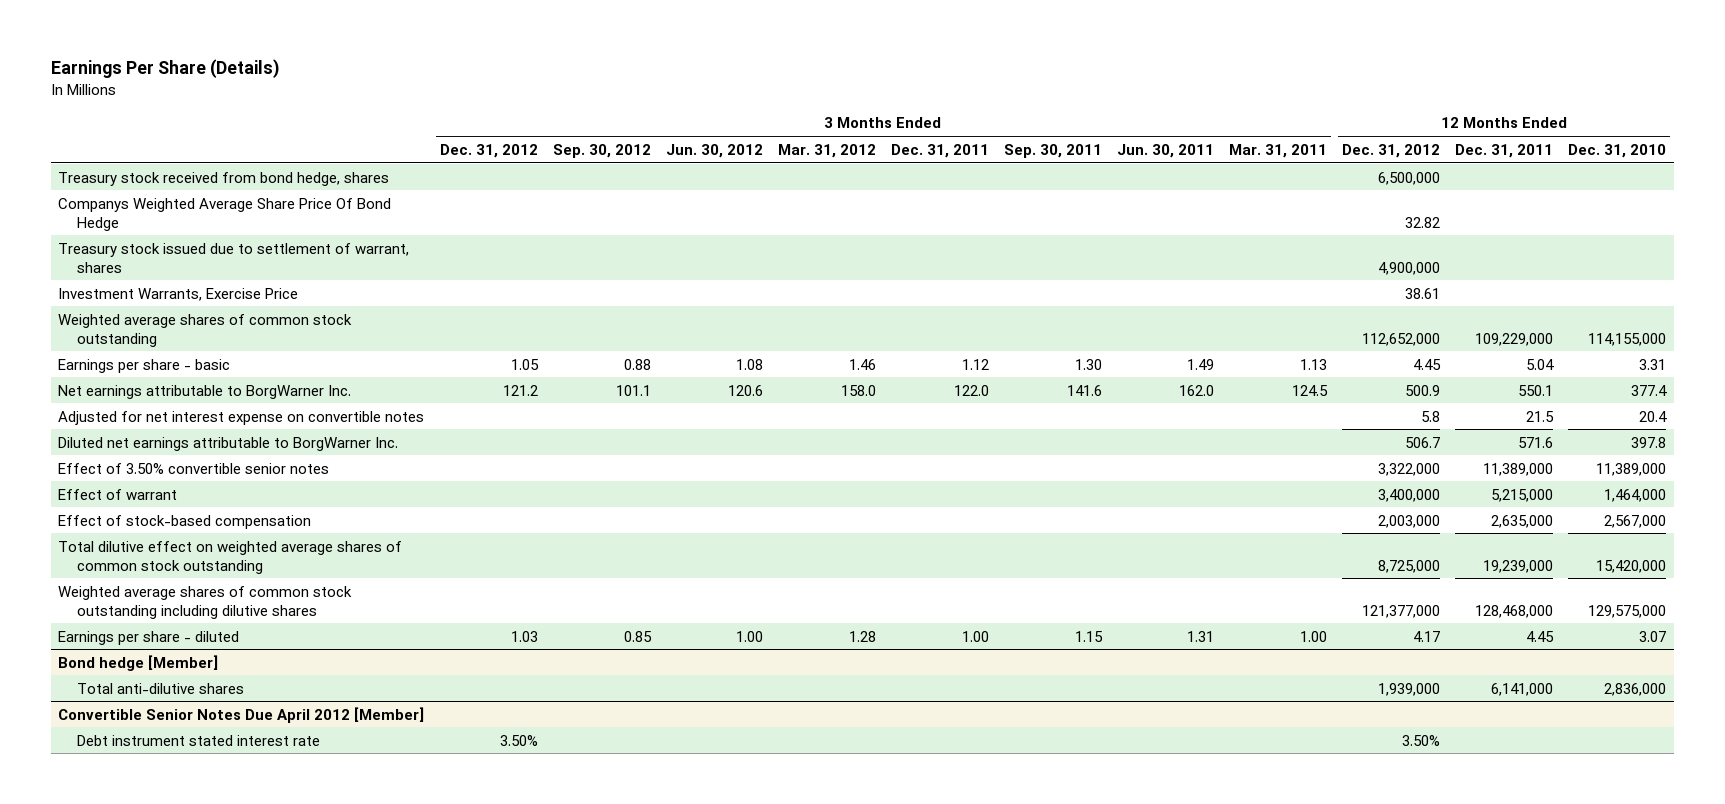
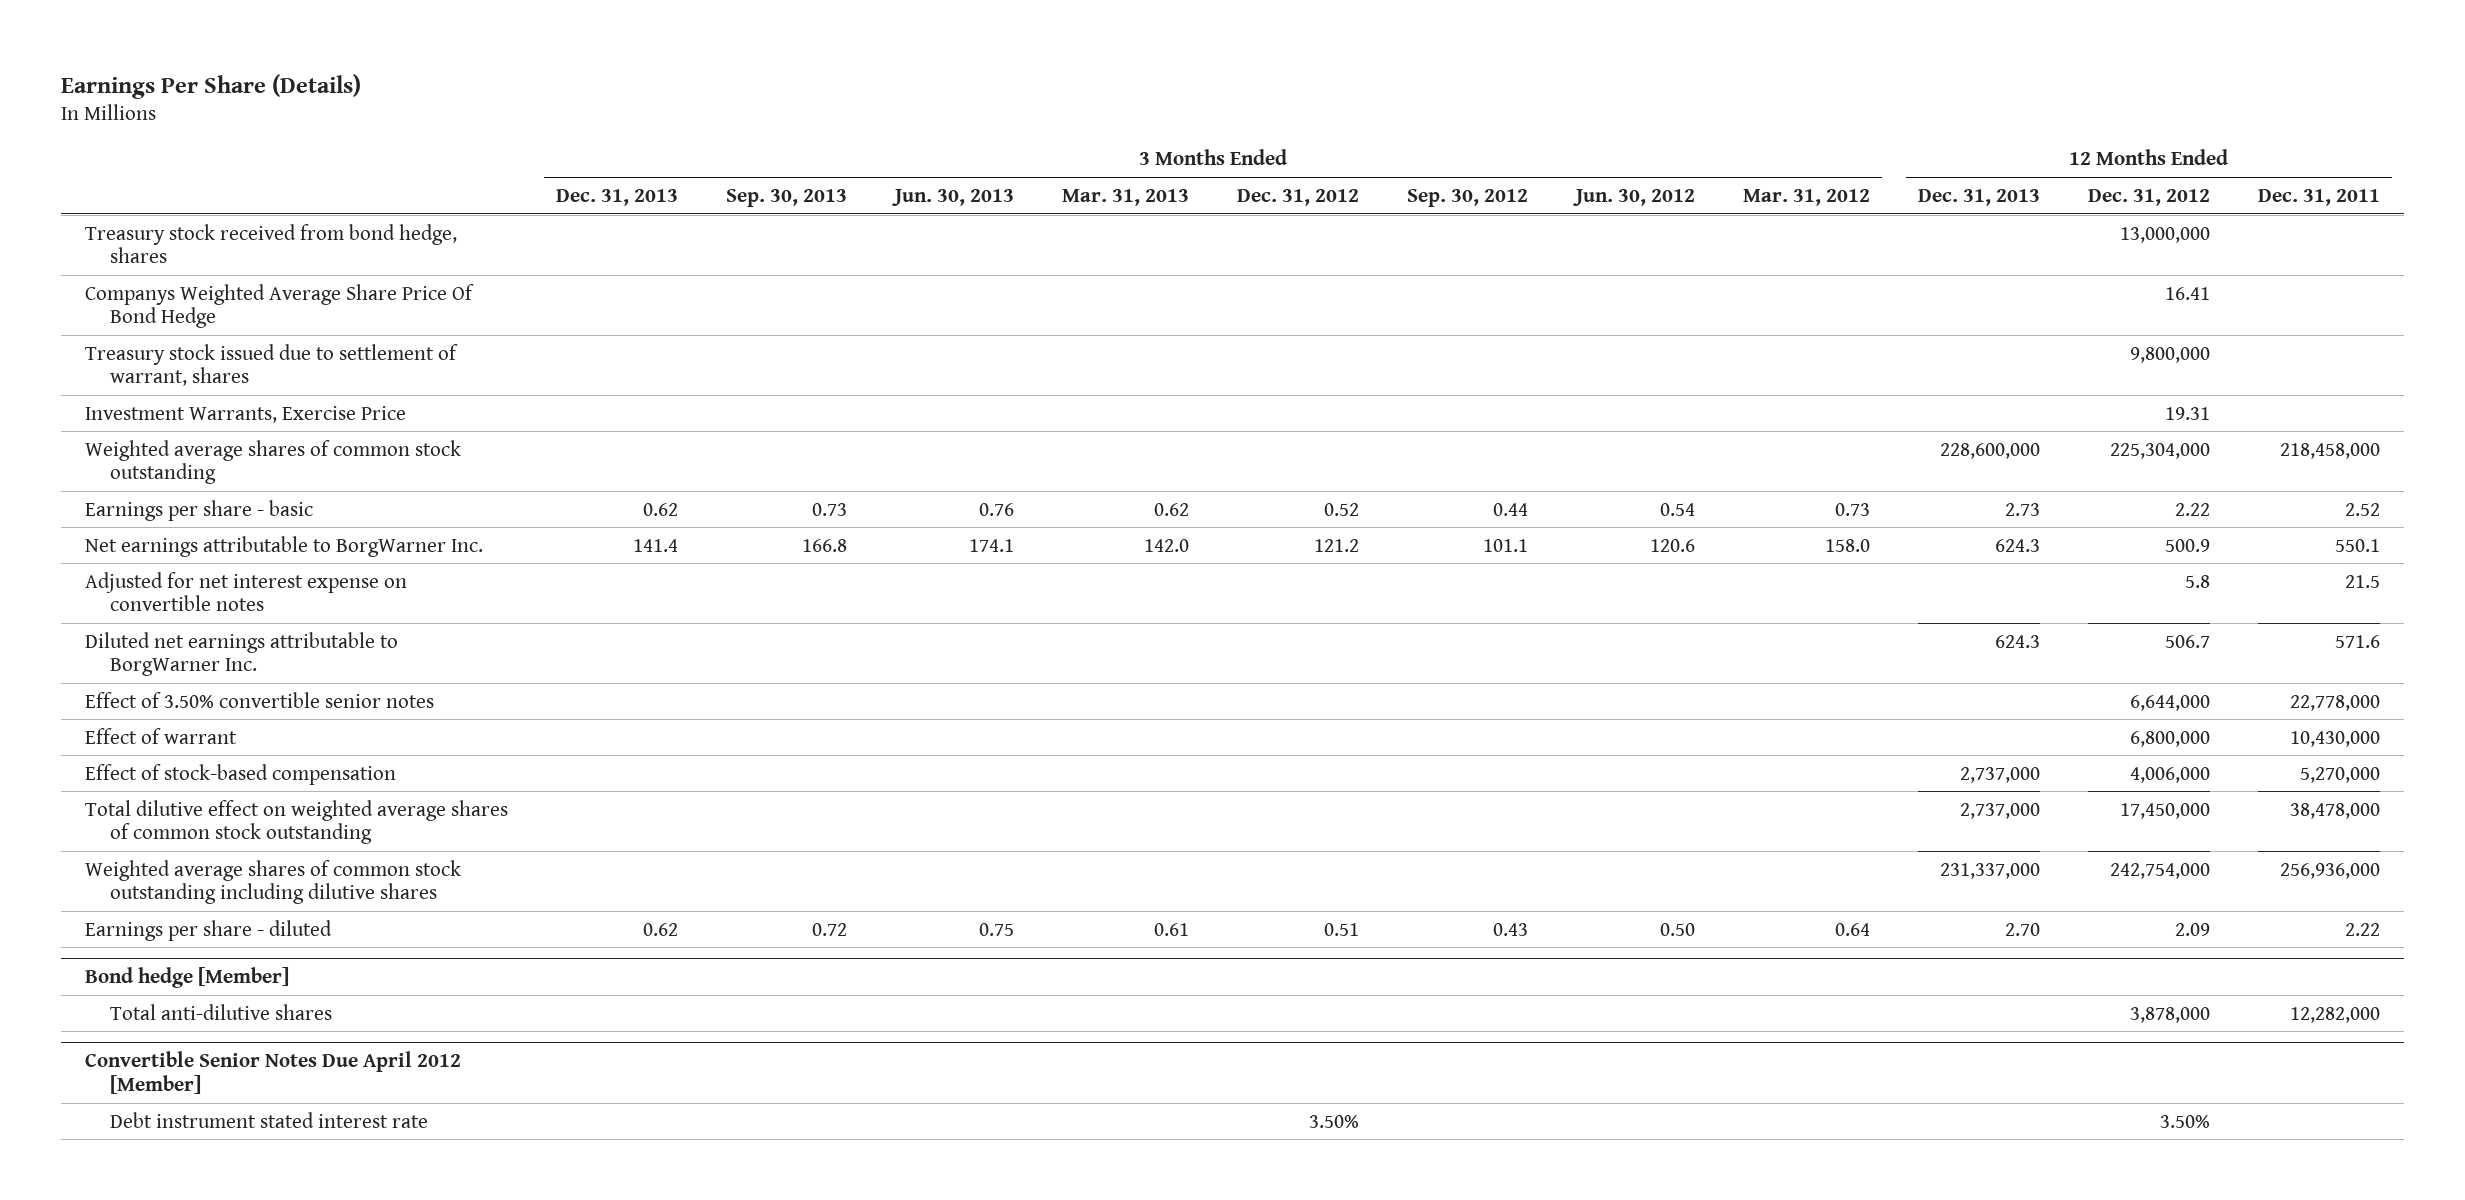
[890,143,989,158] Dec. 31, 2011 -> none
[1003,143,1102,158] Sep. 30, 2011 -> none
[1116,143,1214,158] Jun. 30, 2011 -> none
[1228,143,1327,158] Mar. 31, 2011 -> none
[1568,143,1667,158] Dec. 31, 2010 -> none
none -> [556,188,679,206] Dec. 31, 2013
none -> [726,188,848,207] Sep. 30, 2013
none -> [892,188,1015,206] Jun. 30, 2013
none -> [1062,188,1190,206] Mar. 31, 2013
none -> [1918,188,2041,206] Dec. 31, 2013
[1378,171,1441,185] 6,500,000 -> [2120,226,2211,243] 13,000,000
[1405,216,1441,228] 32.82 -> [2165,286,2211,300] 16.41
[1378,261,1441,275] 4,900,000 -> [2130,346,2211,363] 9,800,000
[1405,287,1441,299] 38.61 -> [2165,406,2211,420] 19.31
[1362,332,1441,346] 112,652,000 -> [2110,442,2211,459] 225,304,000
[1475,332,1554,346] 109,229,000 -> [2280,442,2381,459] 218,458,000
[510,358,539,370] 1.05 -> [1324,502,1360,516] 0.52
[623,358,651,370] 0.88 -> [1493,502,1529,516] 0.44
[735,358,763,370] 1.08 -> [1660,502,1696,516] 0.54
[848,358,876,370] 1.46 -> [1835,502,1871,516] 0.73
[1413,358,1442,370] 4.45 -> [2175,502,2211,516] 2.22
[1526,358,1555,370] 5.04 -> [2345,502,2381,516] 2.52
[1378,462,1441,476] 3,322,000 -> [2130,694,2211,711] 6,644,000
[1483,462,1554,476] 11,389,000 -> [2290,694,2381,711] 22,778,000
[1378,488,1441,502] 3,400,000 -> [2130,730,2211,747] 6,800,000
[1491,488,1554,502] 5,215,000 -> [2290,730,2381,747] 10,430,000
[1378,514,1441,528] 2,003,000 -> [2130,766,2211,783] 4,006,000
[1491,514,1554,528] 2,635,000 -> [2300,766,2381,783] 5,270,000
[1378,559,1441,573] 8,725,000 -> [2120,802,2211,819] 17,450,000
[1483,559,1554,573] 19,239,000 -> [2290,802,2381,819] 38,478,000
[1362,604,1441,618] 121,377,000 -> [2110,862,2211,879] 242,754,000
[1475,604,1554,618] 128,468,000 -> [2280,862,2381,879] 256,936,000
[510,630,538,642] 1.03 -> [1324,922,1360,936] 0.51
[623,630,652,642] 0.85 -> [1493,922,1529,936] 0.43
[735,630,763,642] 1.00 -> [1660,922,1696,936] 0.50
[848,630,876,642] 1.28 -> [1835,922,1871,936] 0.64
[1413,630,1441,642] 4.17 -> [2175,922,2211,936] 2.09
[1526,630,1555,642] 4.45 -> [2345,922,2381,936] 2.22
[1378,682,1441,696] 1,939,000 -> [2130,1006,2211,1023] 3,878,000
[1491,682,1554,696] 6,141,000 -> [2290,1006,2381,1023] 12,282,000

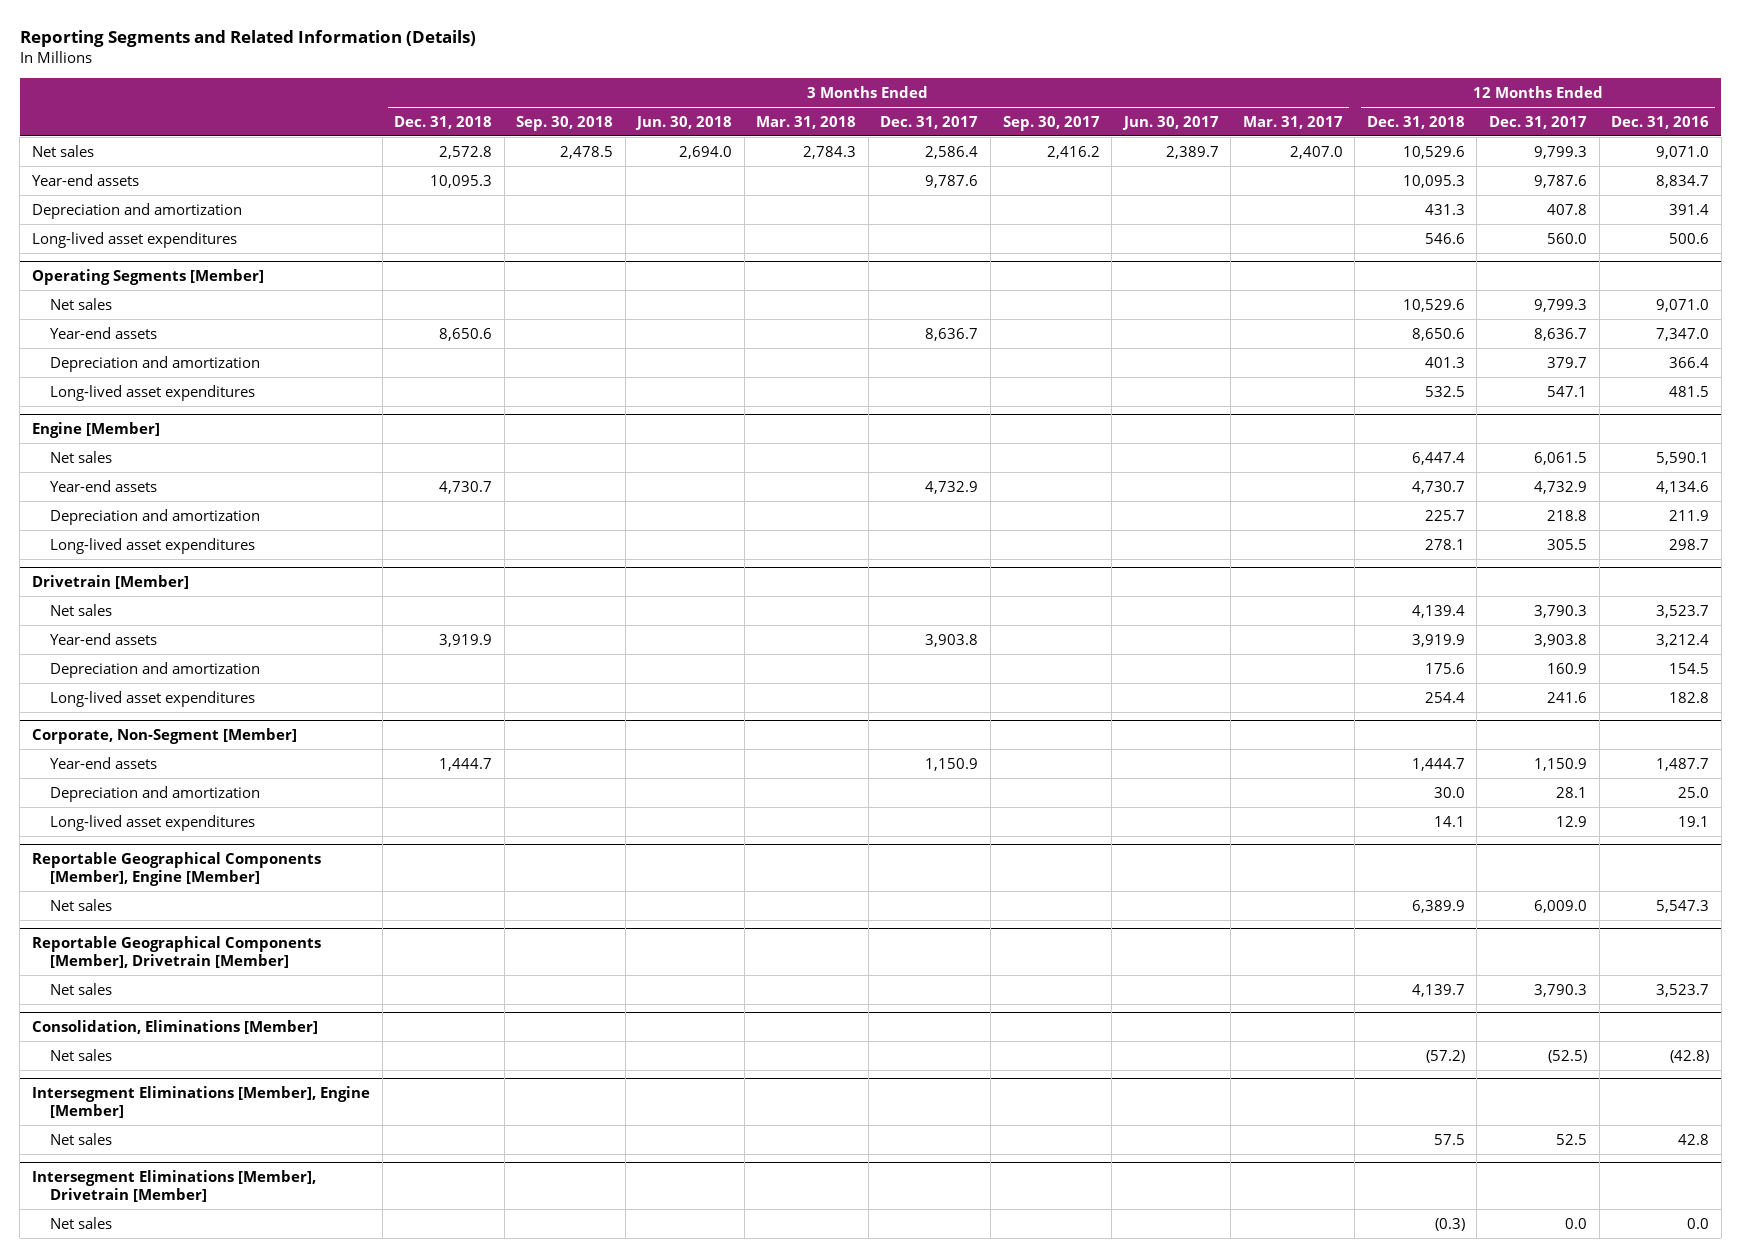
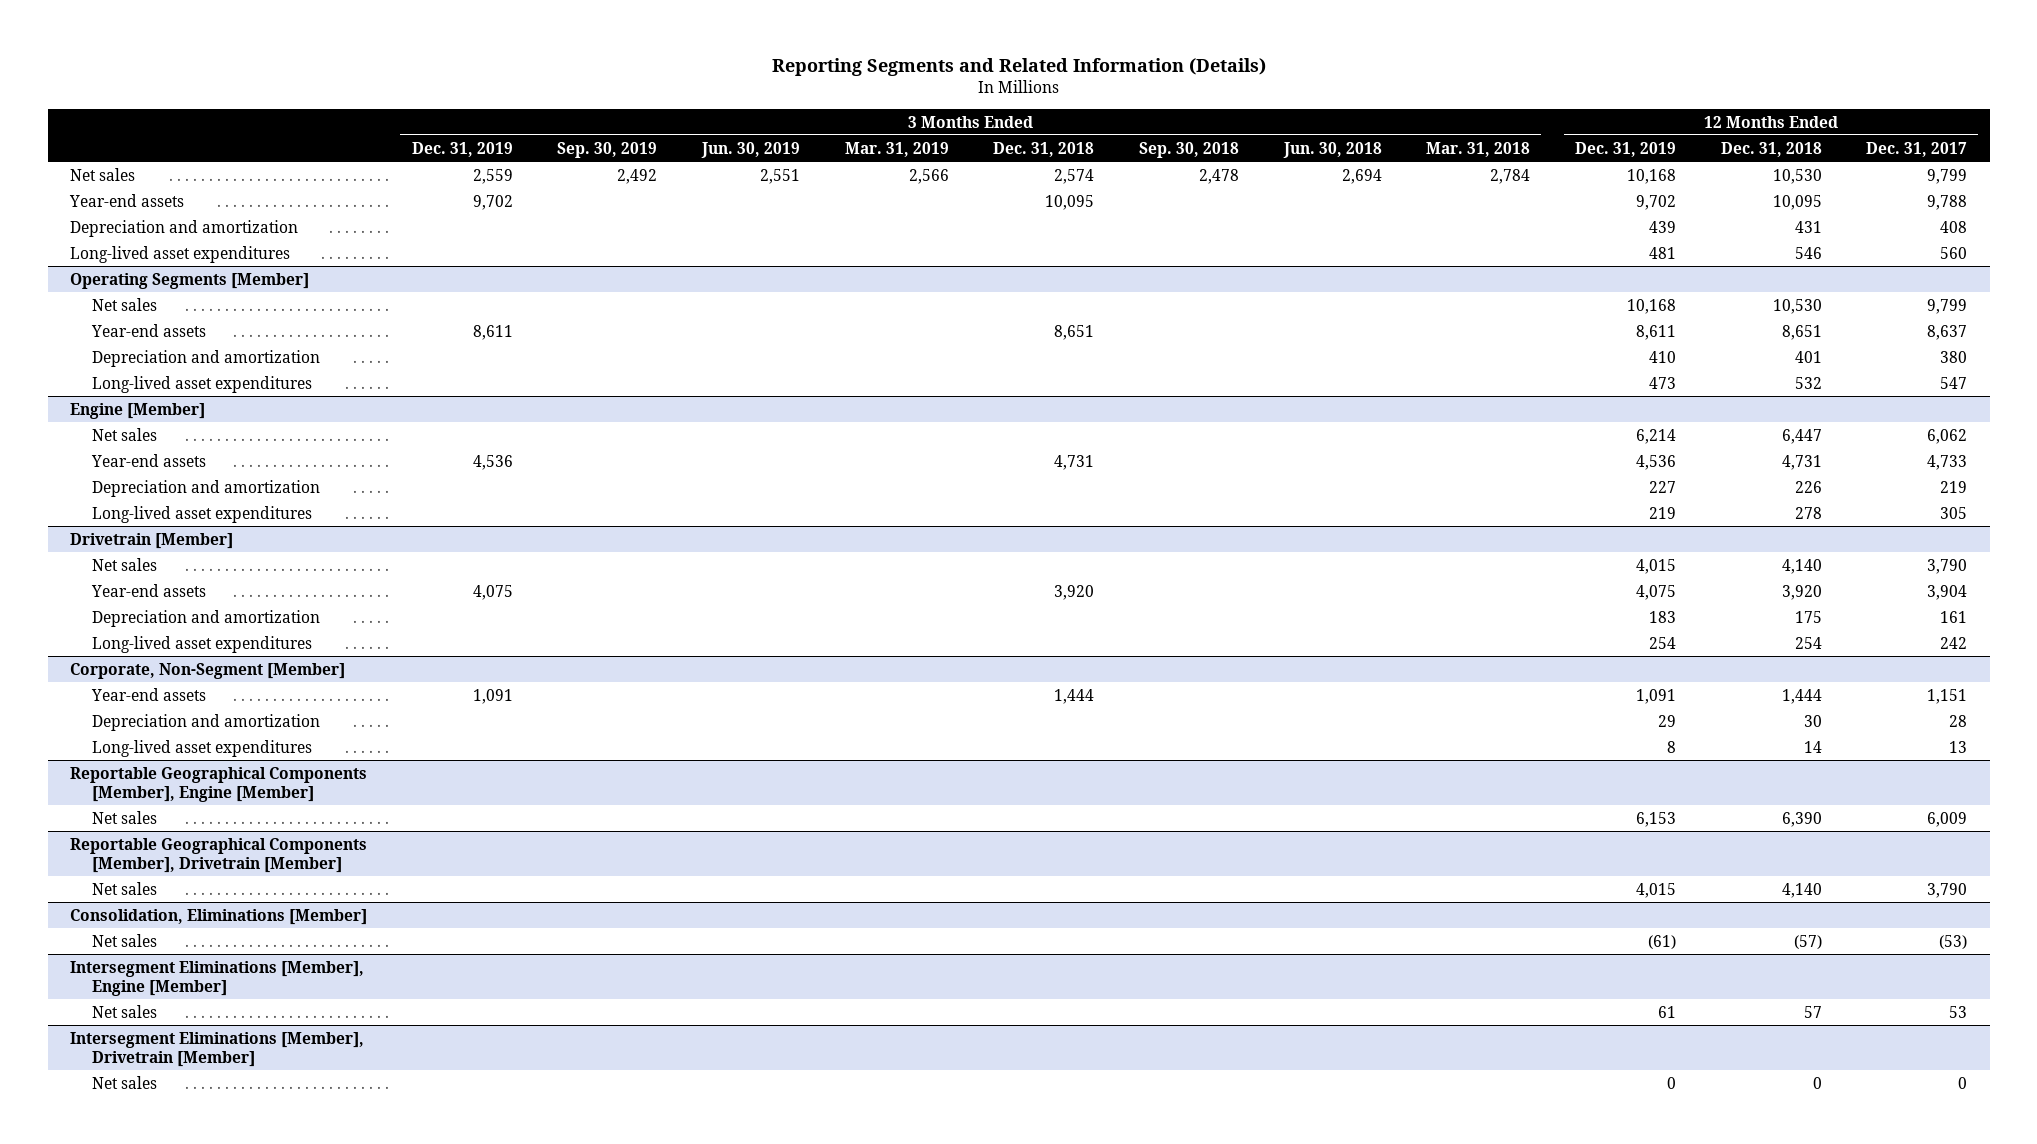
[880,115,979,129] Dec. 31, 2017 -> none
[1002,115,1100,131] Sep. 30, 2017 -> none
[1121,115,1219,130] Jun. 30, 2017 -> none
[1242,115,1343,129] Mar. 31, 2017 -> none
[1611,115,1710,129] Dec. 31, 2016 -> none
none -> [411,141,513,157] Dec. 31, 2019
none -> [557,141,658,158] Sep. 30, 2019
none -> [700,141,800,158] Jun. 30, 2019
none -> [844,141,949,157] Mar. 31, 2019
none -> [1574,141,1676,157] Dec. 31, 2019
[439,145,493,159] 2,572.8 -> [1054,168,1095,184] 2,574
[560,145,614,159] 2,478.5 -> [1198,168,1239,184] 2,478
[679,145,733,159] 2,694.0 -> [1341,168,1382,184] 2,694
[803,145,857,159] 2,784.3 -> [1490,168,1531,184] 2,784
[1402,145,1465,159] 10,529.6 -> [1772,168,1822,184] 10,530
[1533,145,1587,159] 9,799.3 -> [1927,168,1968,184] 9,799
[430,174,493,188] 10,095.3 -> [1045,194,1095,210] 10,095
[1402,174,1465,188] 10,095.3 -> [1772,194,1822,210] 10,095
[1533,174,1587,188] 9,787.6 -> [1927,194,1968,210] 9,788
[1424,203,1465,215] 431.3 -> [1794,220,1822,233] 431
[1546,203,1587,215] 407.8 -> [1940,220,1968,233] 408
[1424,232,1465,244] 546.6 -> [1794,246,1822,259] 546
[1546,232,1587,244] 560.0 -> [1940,246,1968,259] 560
[1402,298,1465,312] 10,529.6 -> [1772,298,1822,314] 10,530
[1533,298,1587,312] 9,799.3 -> [1927,298,1968,314] 9,799
[439,327,493,341] 8,650.6 -> [1054,324,1095,340] 8,651
[1411,327,1465,341] 8,650.6 -> [1781,324,1822,340] 8,651
[1533,327,1587,341] 8,636.7 -> [1927,324,1968,340] 8,637
[1424,356,1465,368] 401.3 -> [1794,350,1822,363] 401
[1546,356,1587,368] 379.7 -> [1940,350,1968,363] 380
[1424,385,1465,397] 532.5 -> [1794,376,1822,389] 532
[1546,385,1587,397] 547.1 -> [1940,376,1968,389] 547
[1411,451,1465,465] 6,447.4 -> [1781,428,1822,444] 6,447
[1533,451,1587,465] 6,061.5 -> [1927,428,1968,444] 6,062
[439,480,493,494] 4,730.7 -> [1054,454,1095,470] 4,731
[1411,480,1465,494] 4,730.7 -> [1781,454,1822,470] 4,731
[1533,480,1587,494] 4,732.9 -> [1927,454,1968,470] 4,733
[1424,509,1465,521] 225.7 -> [1794,480,1822,493] 226
[1546,509,1587,521] 218.8 -> [1940,480,1968,493] 219
[1424,538,1465,550] 278.1 -> [1794,506,1822,519] 278
[1546,538,1587,550] 305.5 -> [1940,506,1968,519] 305
[1411,604,1465,618] 4,139.4 -> [1781,558,1822,574] 4,140
[1533,604,1587,618] 3,790.3 -> [1927,558,1968,574] 3,790
[439,633,493,647] 3,919.9 -> [1054,584,1095,600] 3,920
[1411,633,1465,647] 3,919.9 -> [1781,584,1822,600] 3,920
[1533,633,1587,647] 3,903.8 -> [1927,584,1968,600] 3,904
[1424,662,1465,674] 175.6 -> [1794,610,1822,623] 175
[1546,662,1587,674] 160.9 -> [1940,610,1968,623] 161
[1424,691,1465,703] 254.4 -> [1794,636,1822,649] 254
[1546,691,1587,703] 241.6 -> [1940,636,1968,649] 242
[439,757,493,771] 1,444.7 -> [1054,688,1095,704] 1,444
[1411,757,1465,771] 1,444.7 -> [1781,688,1822,704] 1,444
[1533,757,1587,771] 1,150.9 -> [1927,688,1968,704] 1,151
[1433,786,1465,798] 30.0 -> [1803,714,1822,727] 30
[1555,786,1587,798] 28.1 -> [1949,714,1968,727] 28
[1433,815,1465,827] 14.1 -> [1803,740,1822,753] 14
[1555,815,1587,827] 12.9 -> [1949,740,1968,753] 13
[1411,899,1465,913] 6,389.9 -> [1781,811,1822,827] 6,390
[1533,899,1587,913] 6,009.0 -> [1927,811,1968,827] 6,009
[1411,983,1465,997] 4,139.7 -> [1781,882,1822,898] 4,140
[1533,983,1587,997] 3,790.3 -> [1927,882,1968,898] 3,790
[1425,1049,1465,1063] (57.2) -> [1793,934,1822,949] (57)
[1547,1049,1587,1063] (52.5) -> [1939,934,1968,949] (53)
[1433,1133,1465,1145] 57.5 -> [1803,1005,1822,1018] 57
[1555,1133,1587,1145] 52.5 -> [1949,1005,1968,1018] 53
[1434,1217,1465,1231] (0.3) -> [1812,1076,1822,1089] 0
[1564,1217,1587,1229] 0.0 -> [1958,1076,1968,1089] 0

